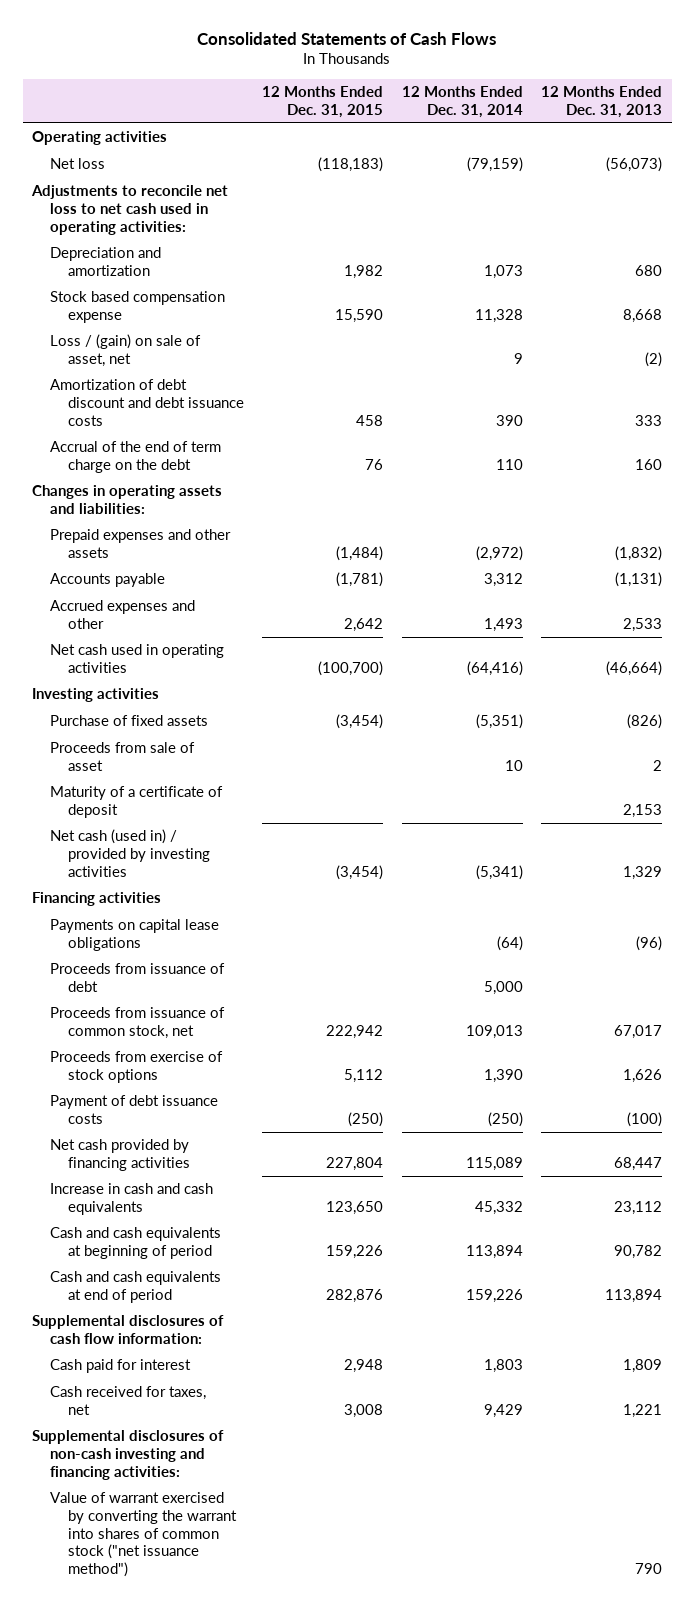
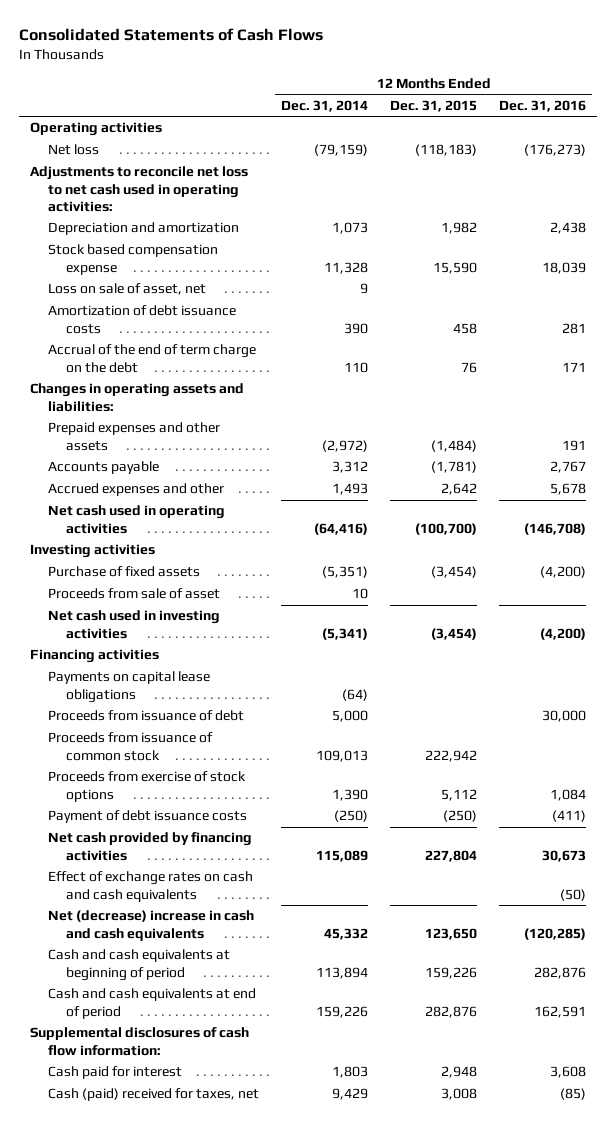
[541,85,663,118] 12 Months Ended Dec. 31, 2013 -> none
none -> [499,99,587,112] Dec. 31, 2016
[49,334,201,368] Loss / (gain) on sale of asset, net -> [47,283,206,296] Loss on sale of asset, net
[49,379,244,426] Amortization of debt discount and debt issuance costs -> [47,305,236,334] Amortization of debt issuance costs
[49,786,223,819] Maturity of a certificate of deposit -> none
[49,829,210,877] Net cash (used in) / provided by investing activities -> [47,610,220,639] Net cash used in investing activities
[49,1007,225,1040] Proceeds from issuance of common stock, net -> [47,732,213,761] Proceeds from issuance of common stock
none -> [47,871,253,902] Effect of exchange rates on cash and cash equivalents
[49,1183,213,1216] Increase in cash and cash equivalents -> [47,910,254,941] Net (decrease) increase in cash and cash equivalents
[32,1430,225,1480] Supplemental disclosures of non-cash investing and financing activities: -> none
[49,1492,237,1578] Value of warrant exercised by converting the warrant into shares of common stock ("net issuance method") -> none
[49,1386,206,1416] Cash received for taxes, net -> [47,1088,259,1102] Cash (paid) received for taxes, net

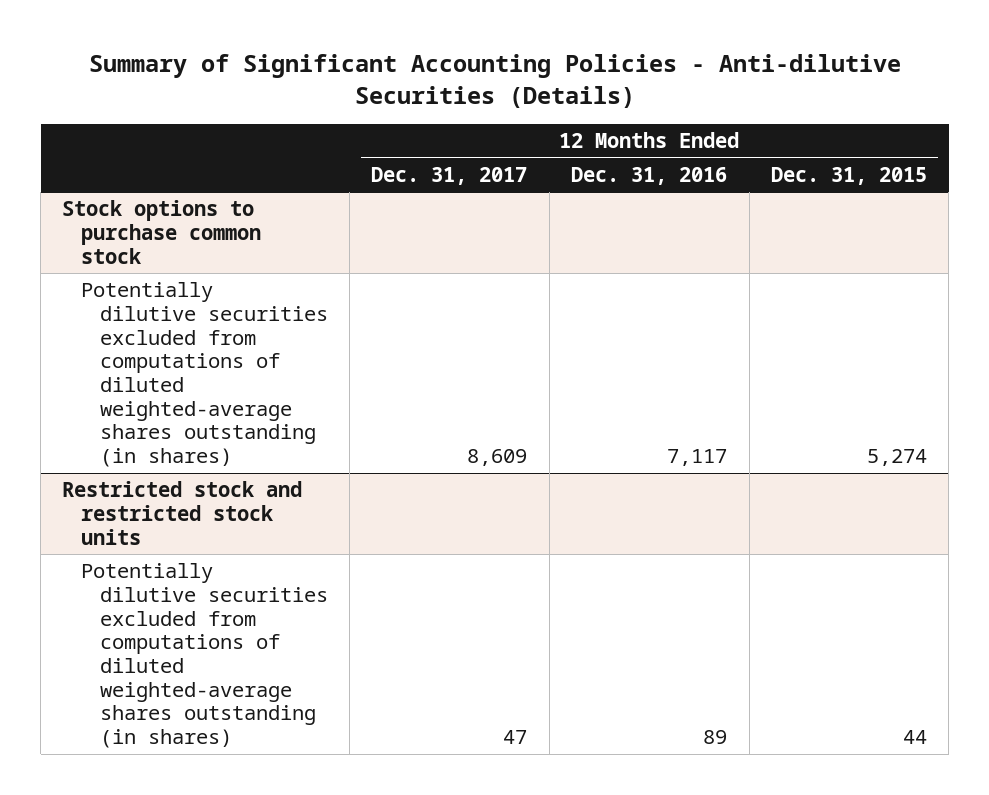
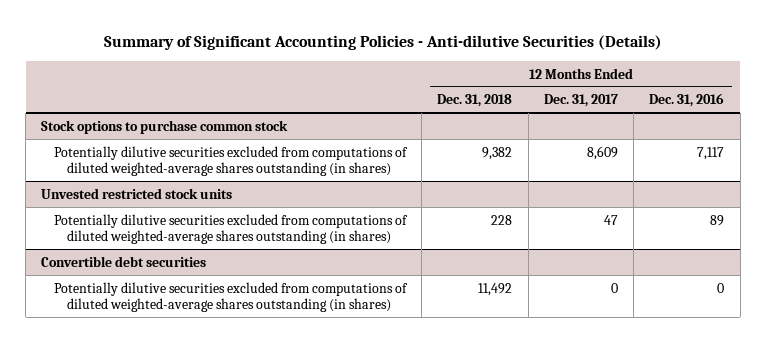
[770,166,927,185] Dec. 31, 2015 -> none
none -> [437,94,513,108] Dec. 31, 2018
[62,481,303,545] Restricted stock and restricted stock units -> [41,187,233,199] Unvested restricted stock units
none -> [41,255,207,267] Convertible debt securities
none -> [53,281,408,313] Potentially dilutive securities excluded from computations of diluted weighted-average shares outstanding (in shares)

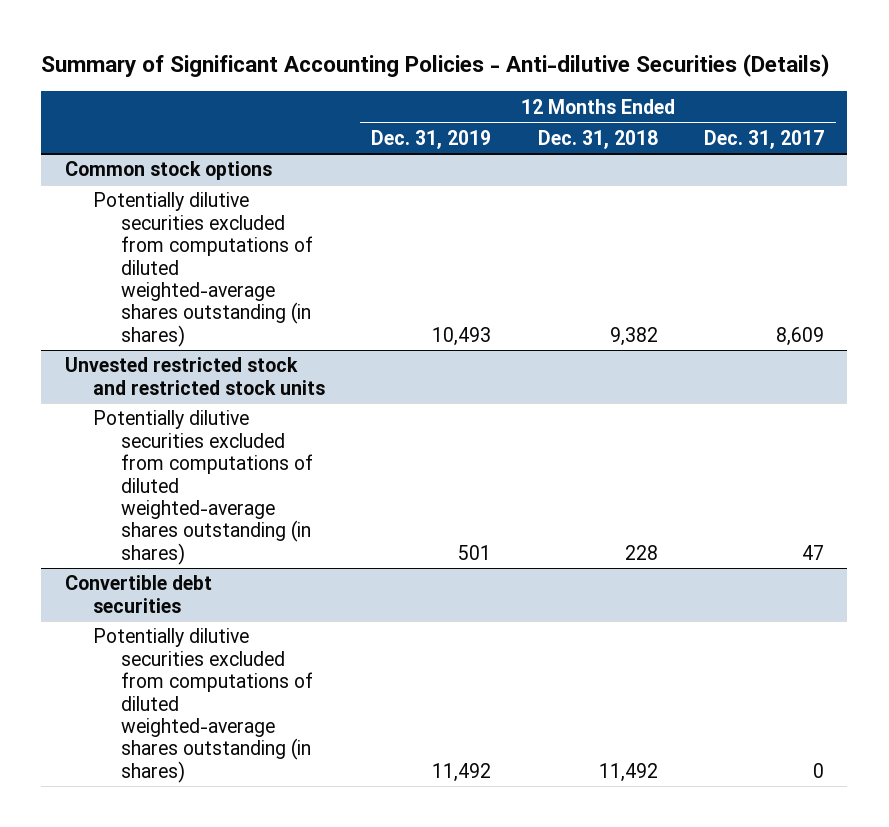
[649,93,725,108] Dec. 31, 2016 -> none
none -> [371,129,492,149] Dec. 31, 2019
[41,119,289,134] Stock options to purchase common stock -> [64,161,272,181] Common stock options
[41,187,233,199] Unvested restricted stock units -> [64,357,325,395] Unvested restricted stock and restricted stock units

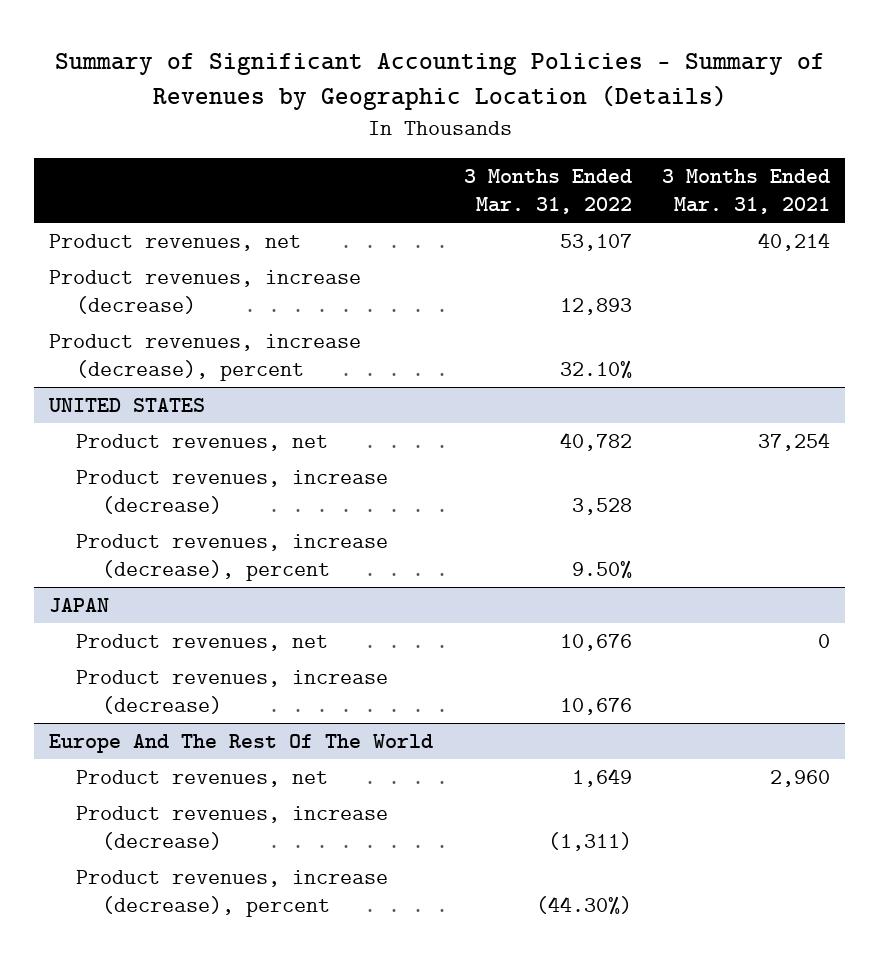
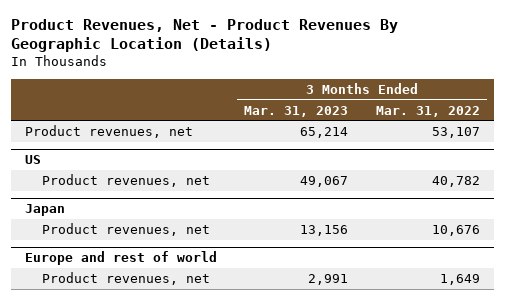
[54,53,825,111] Summary of Significant Accounting Policies - Summary of Revenues by Geographic Location (Details) -> [10,19,398,53] Product Revenues, Net - Product Revenues By Geographic Location (Details)
[662,168,831,214] 3 Months Ended Mar. 31, 2021 -> none
none -> [244,105,349,117] Mar. 31, 2023
[49,270,362,315] Product revenues, increase (decrease) -> none
[49,334,362,382] Product revenues, increase (decrease), percent -> none
[48,398,206,413] UNITED STATES -> [24,155,41,165] US
[75,470,388,515] Product revenues, increase (decrease) -> none
[75,534,388,582] Product revenues, increase (decrease), percent -> none
[49,598,110,613] JAPAN -> [24,204,65,217] Japan
[75,670,388,715] Product revenues, increase (decrease) -> none
[49,734,434,754] Europe And The Rest Of The World -> [24,251,217,266] Europe and rest of world
[75,806,388,851] Product revenues, increase (decrease) -> none
[75,870,388,918] Product revenues, increase (decrease), percent -> none

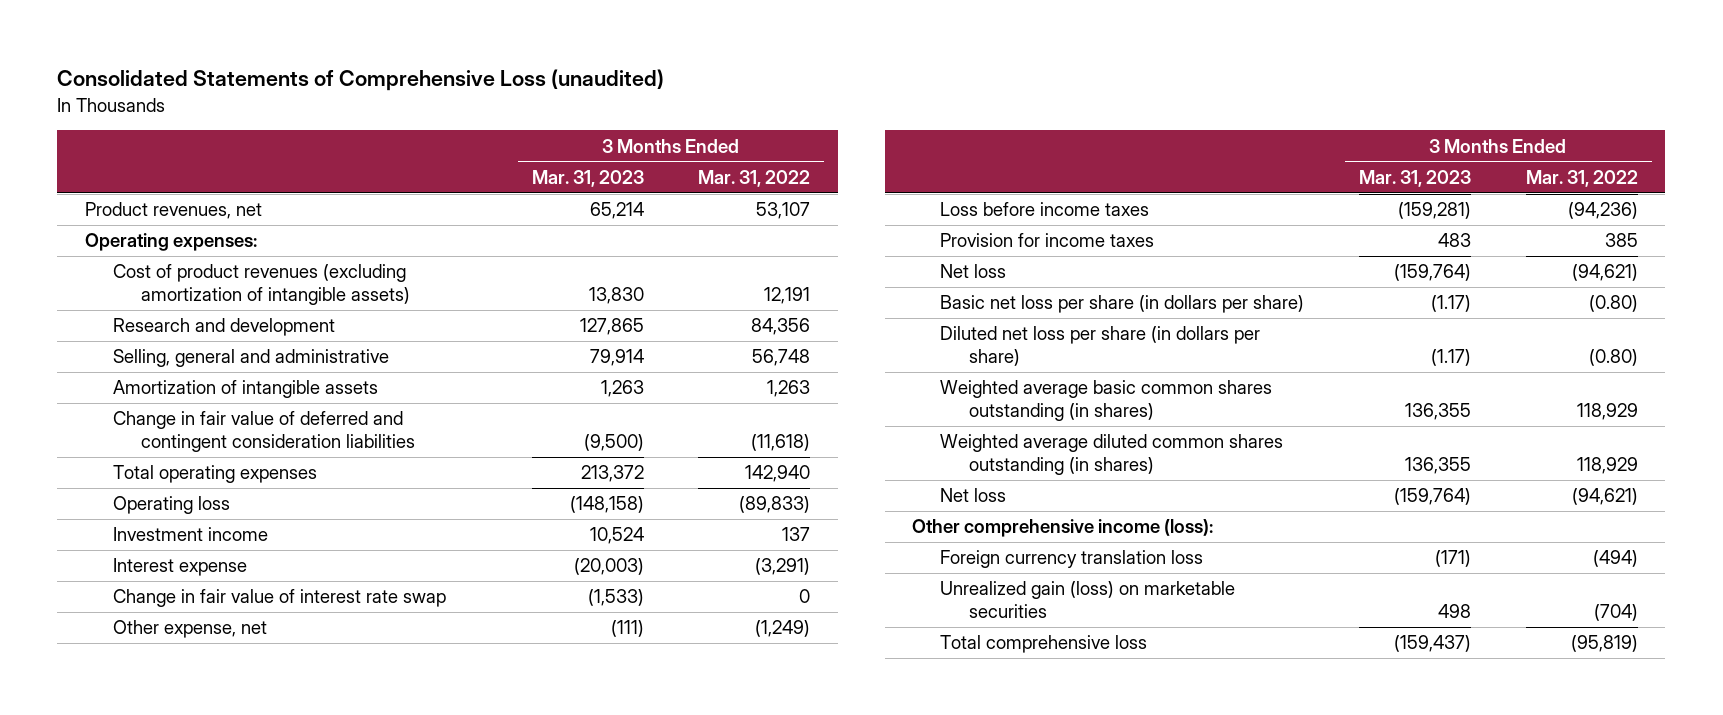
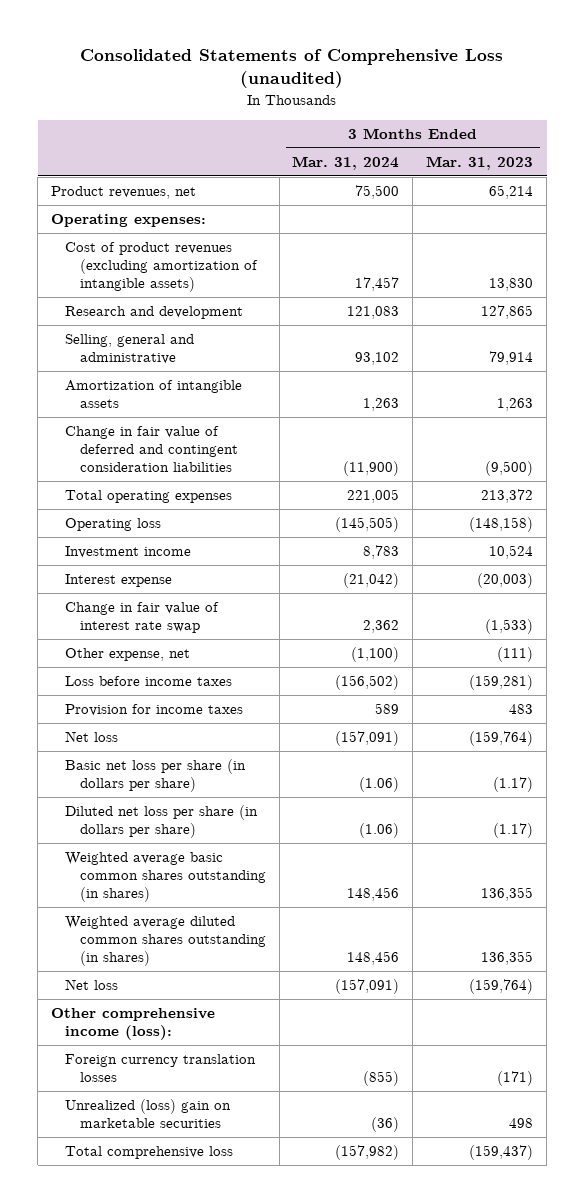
[698,170,811,188] Mar. 31, 2022 -> none
none -> [292,156,400,171] Mar. 31, 2024
[940,550,1204,569] Foreign currency translation loss -> [65,1054,257,1083] Foreign currency translation losses
[940,581,1236,619] Unrealized gain (loss) on marketable securities -> [65,1099,232,1129] Unrealized (loss) gain on marketable securities

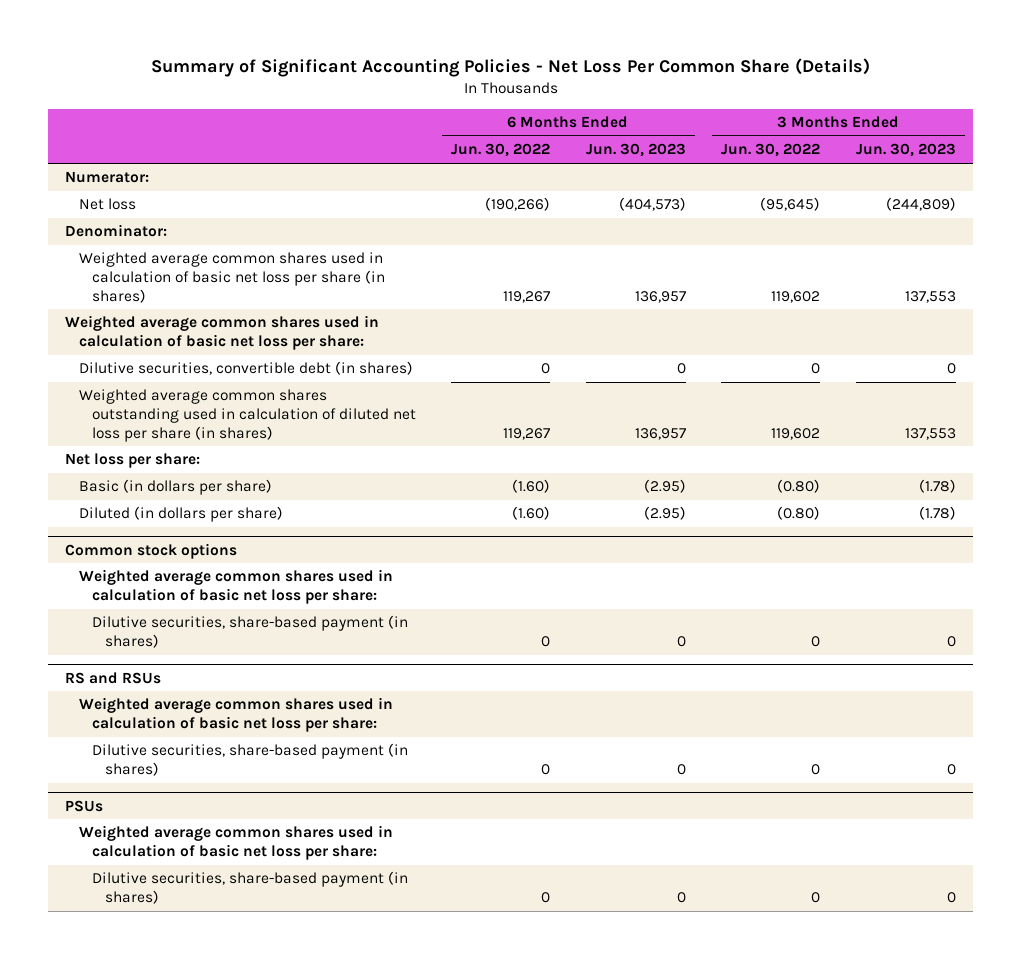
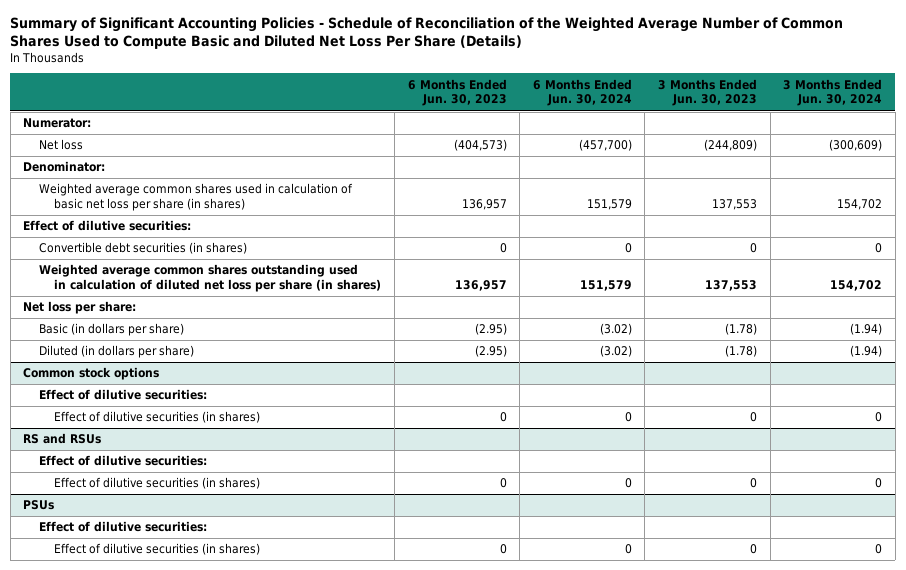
[150,57,870,77] Summary of Significant Accounting Policies - Net Loss Per Common Share (Details) -> [10,17,844,50] Summary of Significant Accounting Policies - Schedule of Reconciliation of the Weighted Average Number of Common Shares Used to Compute Basic and Diluted Net Loss Per Share (Details)
[451,143,551,158] Jun. 30, 2022 -> none
[721,143,821,158] Jun. 30, 2022 -> none
none -> [532,78,632,107] 6 Months Ended Jun. 30, 2024
none -> [783,78,883,107] 3 Months Ended Jun. 30, 2024
[65,315,380,351] Weighted average common shares used in calculation of basic net loss per share: -> [23,220,192,232] Effect of dilutive securities:
[78,361,413,376] Dilutive securities, convertible debt (in shares) -> [38,242,247,255] Convertible debt securities (in shares)
[78,569,393,605] Weighted average common shares used in calculation of basic net loss per share: -> [38,389,207,401] Effect of dilutive securities:
[91,615,408,649] Dilutive securities, share-based payment (in shares) -> [54,411,261,424] Effect of dilutive securities (in shares)
[78,697,393,733] Weighted average common shares used in calculation of basic net loss per share: -> [38,455,207,467] Effect of dilutive securities:
[91,743,408,777] Dilutive securities, share-based payment (in shares) -> [54,477,261,490] Effect of dilutive securities (in shares)
[78,825,393,861] Weighted average common shares used in calculation of basic net loss per share: -> [38,521,207,533] Effect of dilutive securities:
[91,871,408,905] Dilutive securities, share-based payment (in shares) -> [54,543,261,556] Effect of dilutive securities (in shares)

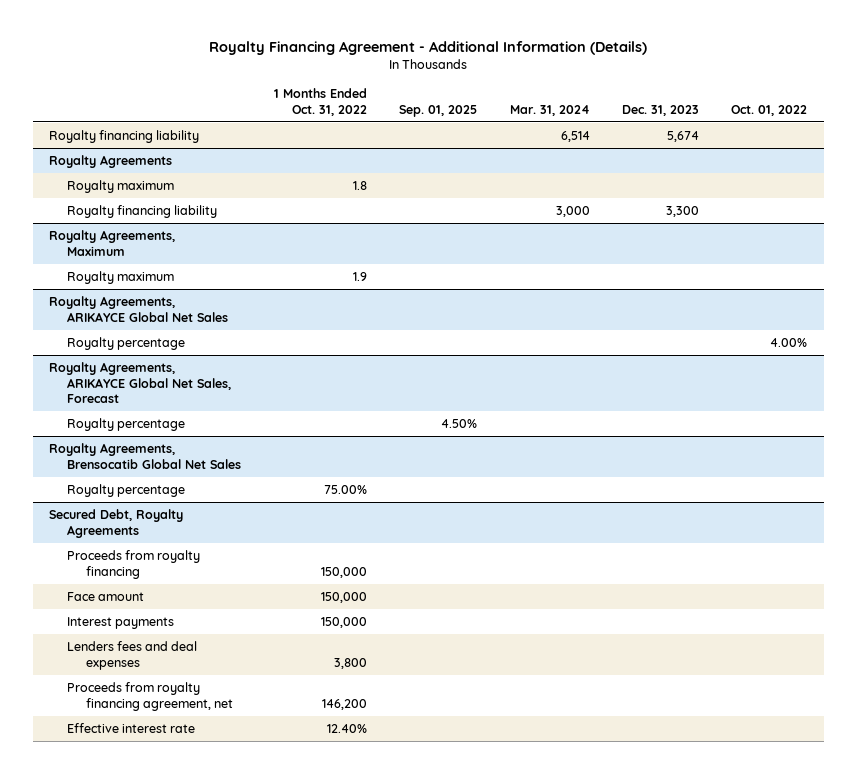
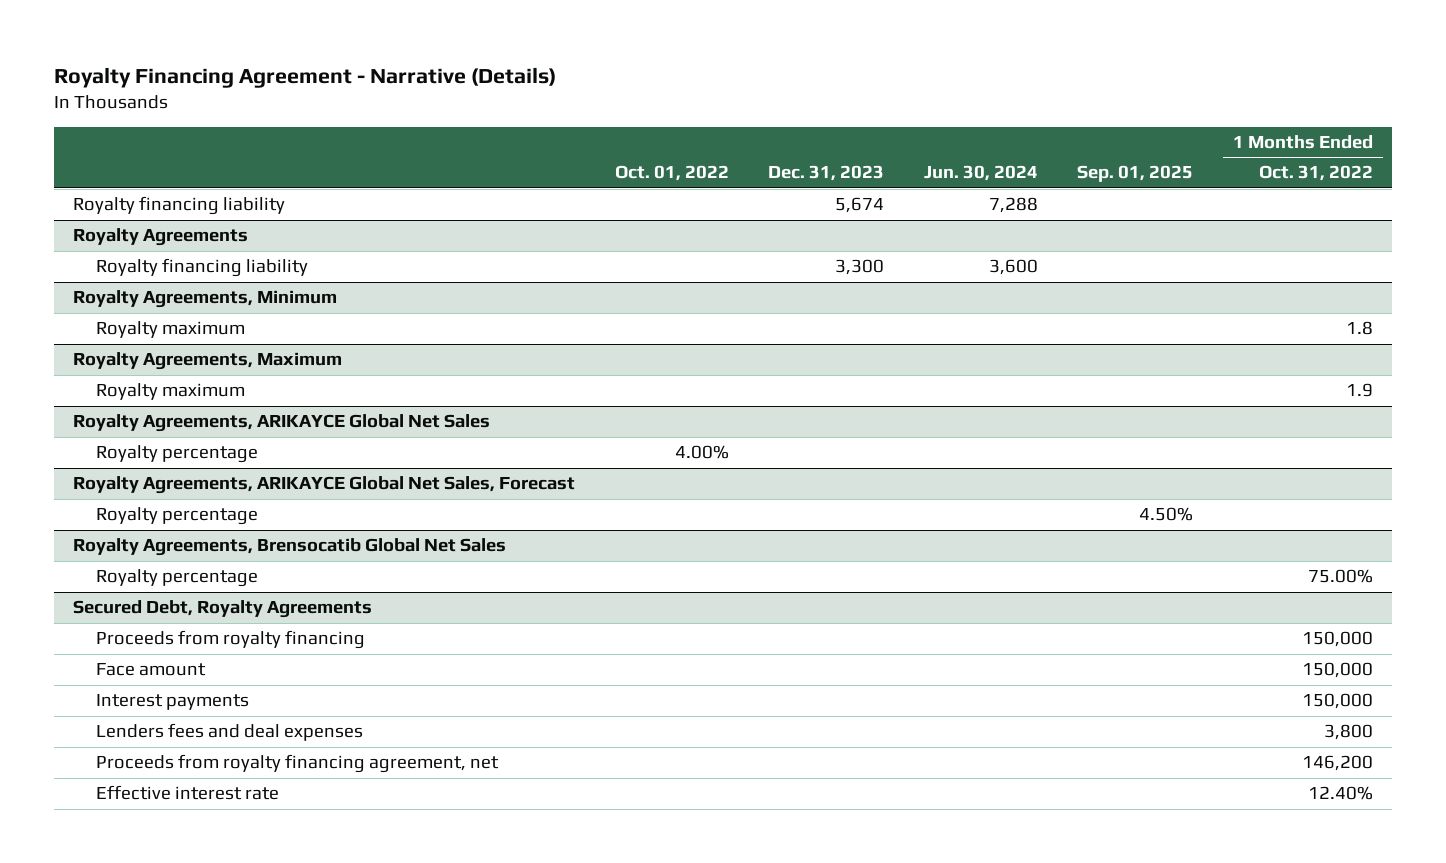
[209,41,648,56] Royalty Financing Agreement - Additional Information (Details) -> [53,66,556,88] Royalty Financing Agreement - Narrative (Details)
[509,105,590,117] Mar. 31, 2024 -> none
none -> [923,165,1038,182] Jun. 30, 2024
[67,179,175,193] Royalty maximum -> none
none -> [73,290,338,309] Royalty Agreements, Minimum
none -> [95,321,245,339] Royalty maximum

